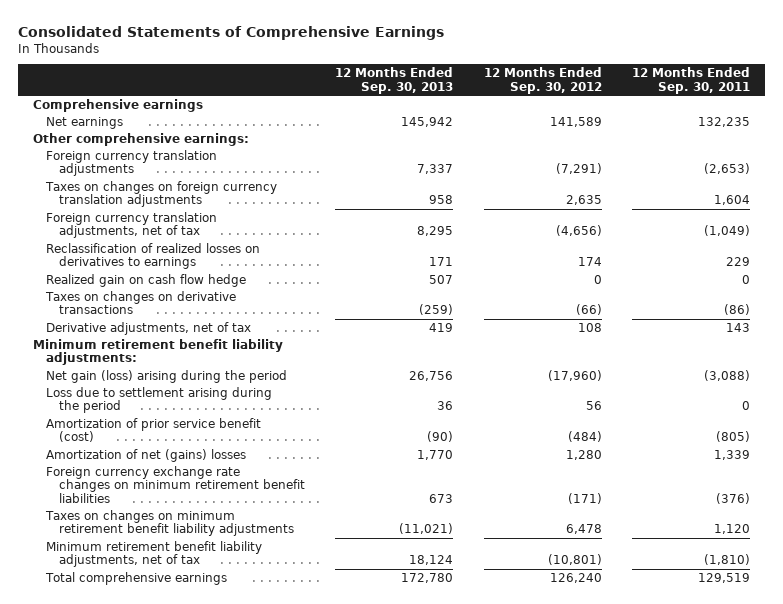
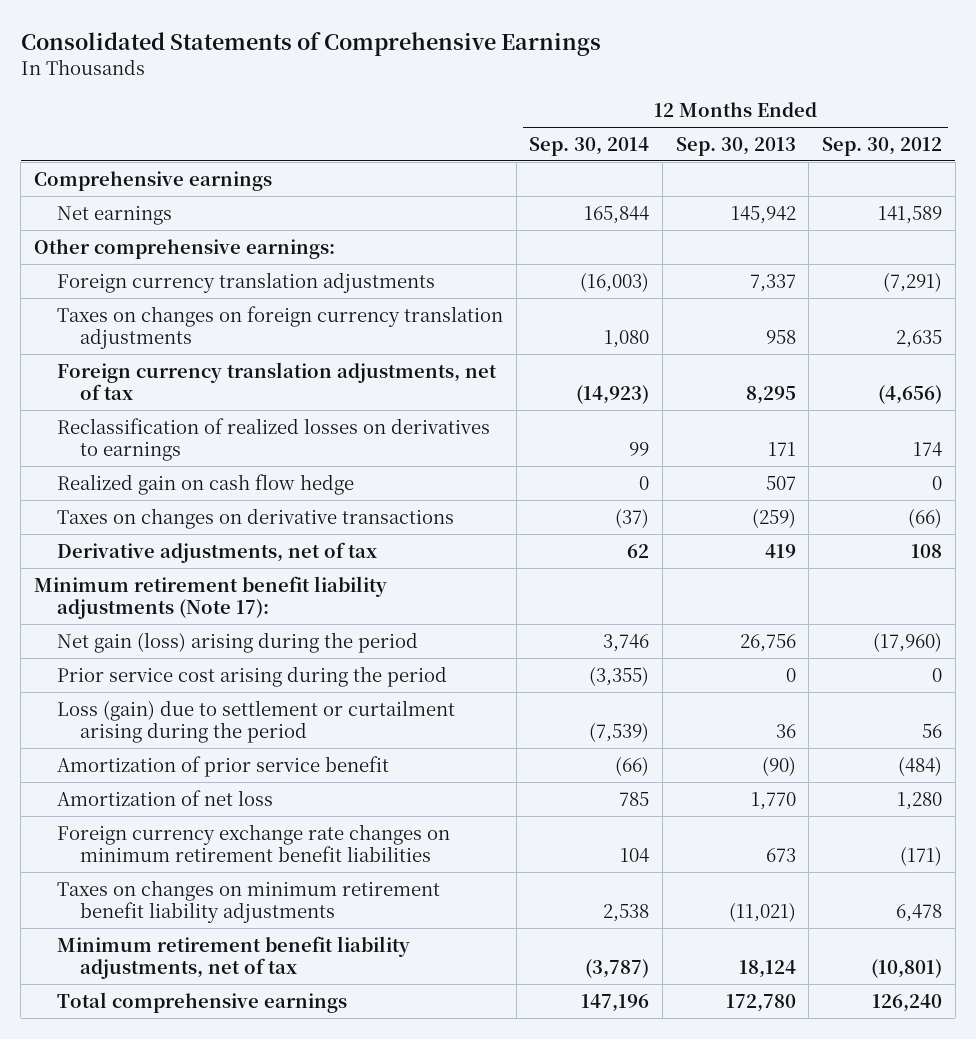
[632,67,751,94] 12 Months Ended Sep. 30, 2011 -> none
none -> [529,136,650,156] Sep. 30, 2014
[33,338,284,366] Minimum retirement benefit liability adjustments: -> [34,575,388,619] Minimum retirement benefit liability adjustments (Note 17):
none -> [57,665,448,687] Prior service cost arising during the period
[46,386,273,414] Loss due to settlement arising during the period -> [57,699,456,743] Loss (gain) due to settlement or curtailment arising during the period
[46,417,262,443] Amortization of prior service benefit (cost) -> [57,755,390,777] Amortization of prior service benefit
[46,448,247,462] Amortization of net (gains) losses -> [57,789,274,806] Amortization of net loss

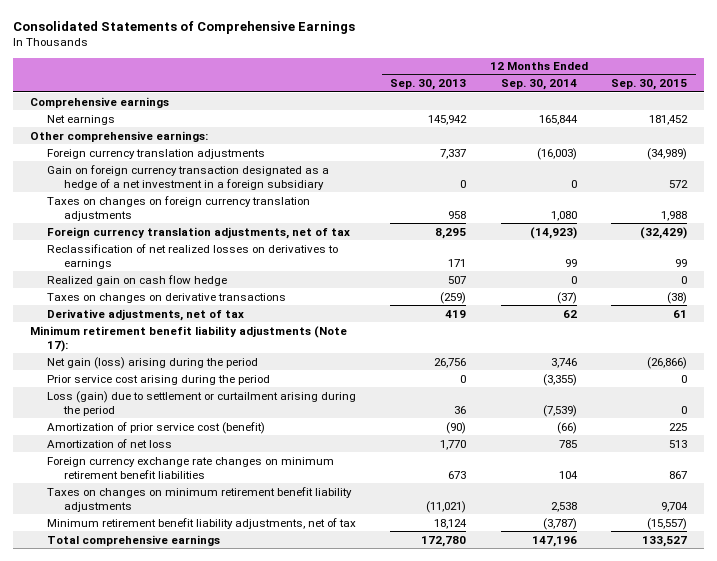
[821,136,942,156] Sep. 30, 2012 -> none
none -> [610,79,687,91] Sep. 30, 2015
none -> [47,164,330,190] Gain on foreign currency transaction designated as a hedge of a net investment in a foreign subsidiary
[57,417,491,461] Reclassification of realized losses on derivatives to earnings -> [47,243,339,269] Reclassification of net realized losses on derivatives to earnings
[57,755,390,777] Amortization of prior service benefit -> [47,421,266,434] Amortization of prior service cost (benefit)

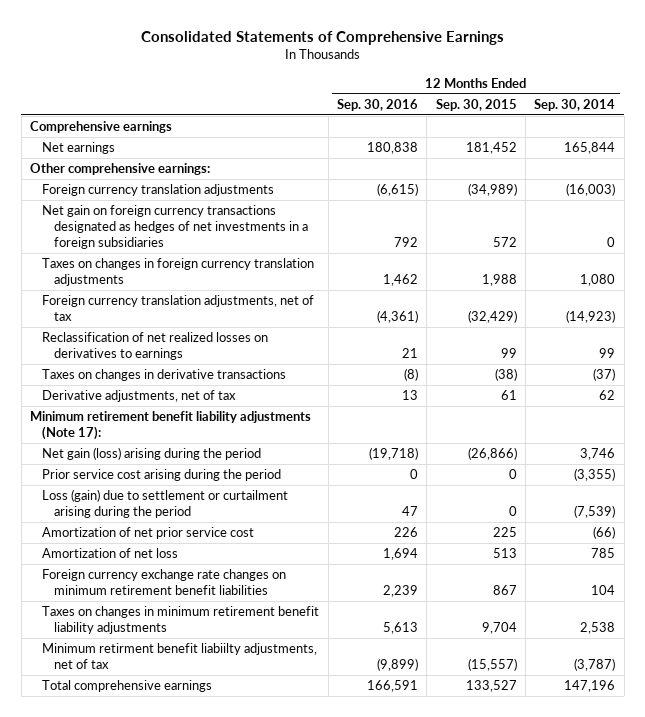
[390,79,467,91] Sep. 30, 2013 -> none
none -> [336,98,418,111] Sep. 30, 2016
[47,164,330,190] Gain on foreign currency transaction designated as a hedge of a net investment in a foreign subsidiary -> [42,205,309,249] Net gain on foreign currency transactions designated as hedges of net investments in a foreign subsidiaries
[47,195,311,221] Taxes on changes on foreign currency translation adjustments -> [42,258,315,287] Taxes on changes in foreign currency translation adjustments
[47,274,228,286] Realized gain on cash flow hedge -> none
[47,292,287,303] Taxes on changes on derivative transactions -> [42,369,287,382] Taxes on changes in derivative transactions
[47,421,266,434] Amortization of prior service cost (benefit) -> [42,527,255,540] Amortization of net prior service cost
[47,486,353,512] Taxes on changes on minimum retirement benefit liability adjustments -> [42,606,320,635] Taxes on changes in minimum retirement benefit liability adjustments
[47,517,357,529] Minimum retirement benefit liability adjustments, net of tax -> [42,643,318,670] Minimum retirment benefit liabiilty adjustments, net of tax

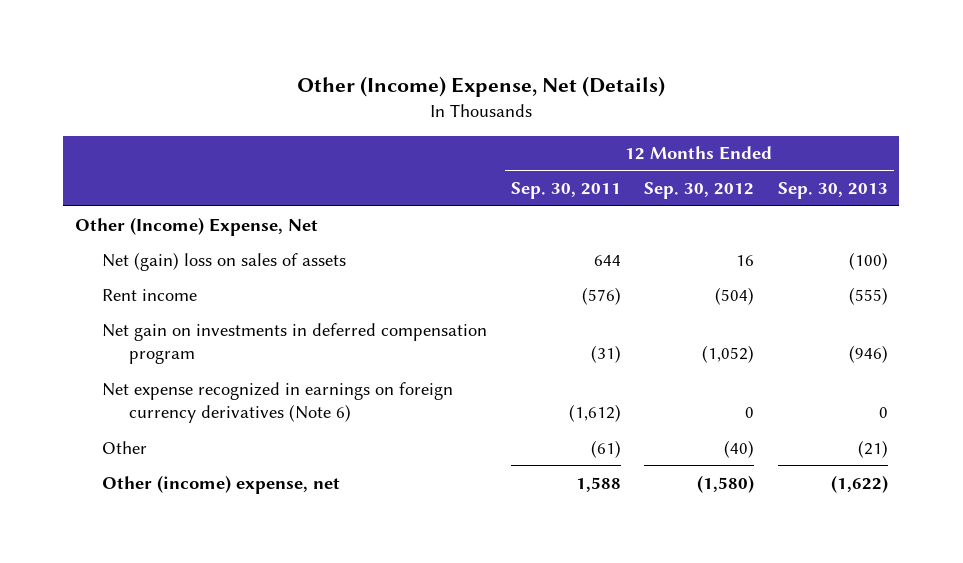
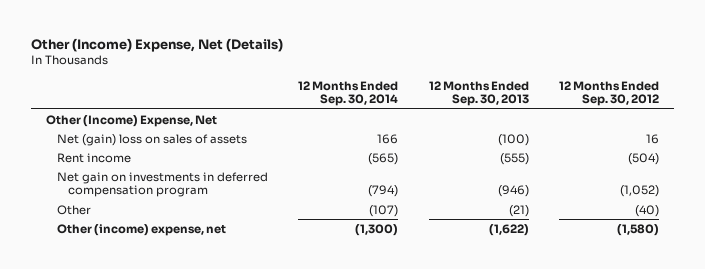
[510,182,621,200] Sep. 30, 2011 -> none
none -> [298,80,399,107] 12 Months Ended Sep. 30, 2014
[102,381,454,424] Net expense recognized in earnings on foreign currency derivatives (Note 6) -> none

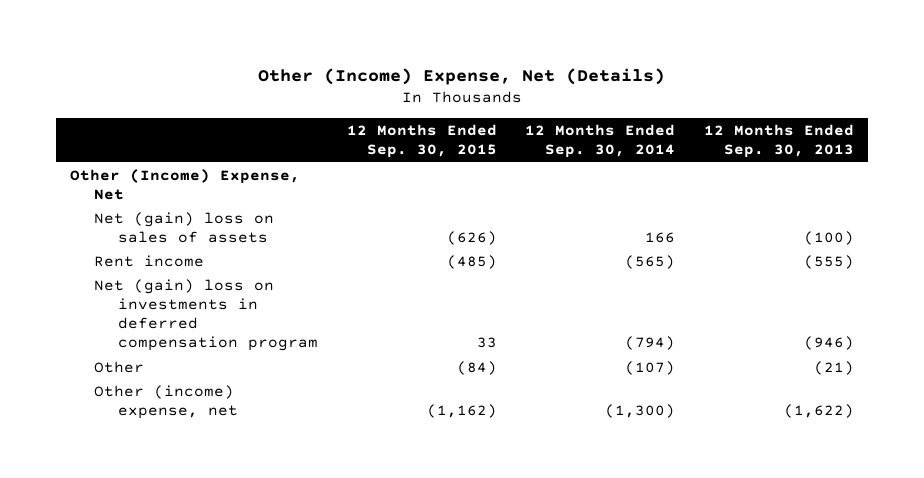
[558,80,659,107] 12 Months Ended Sep. 30, 2012 -> none
none -> [346,124,497,159] 12 Months Ended Sep. 30, 2015
[57,171,269,198] Net gain on investments in deferred compensation program -> [94,278,319,352] Net (gain) loss on investments in deferred compensation program

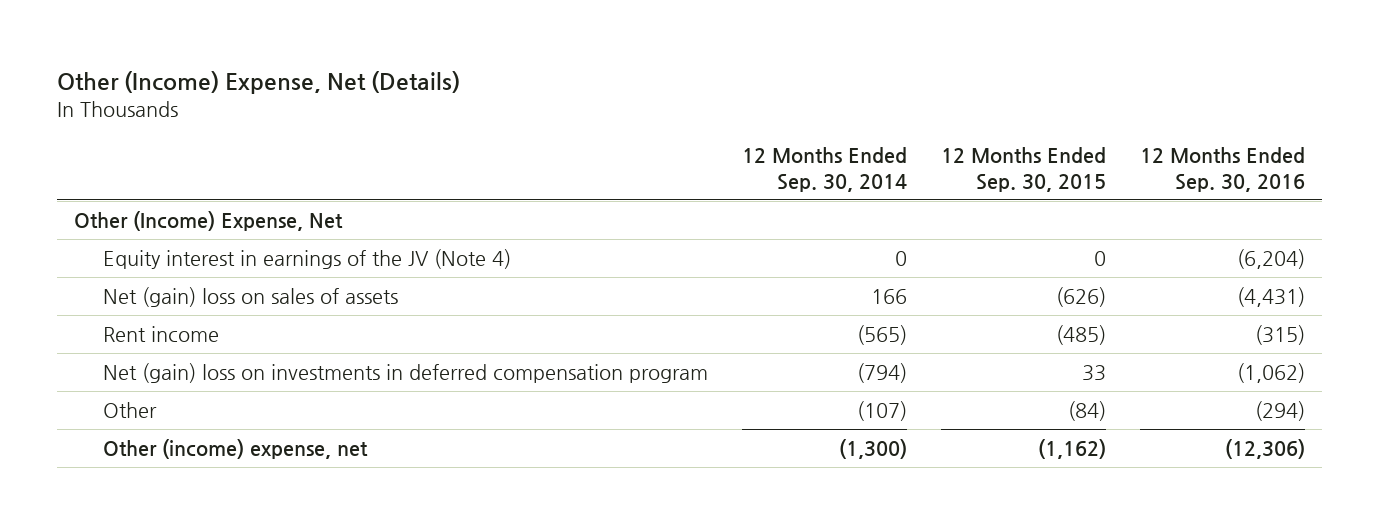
[703,124,854,159] 12 Months Ended Sep. 30, 2013 -> none
none -> [1140,147,1306,192] 12 Months Ended Sep. 30, 2016
none -> [102,249,511,270] Equity interest in earnings of the JV (Note 4)

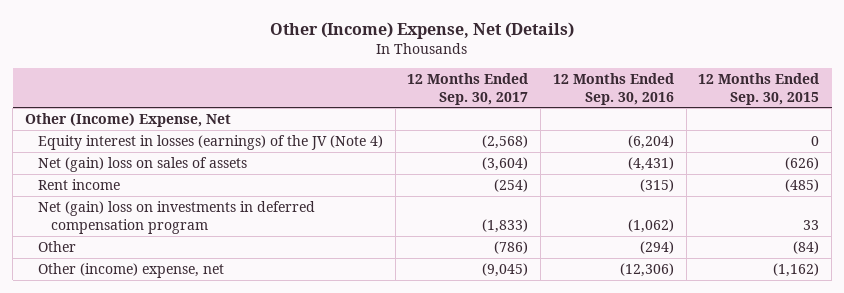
[741,147,907,192] 12 Months Ended Sep. 30, 2014 -> none
none -> [407,72,529,105] 12 Months Ended Sep. 30, 2017
[102,249,511,270] Equity interest in earnings of the JV (Note 4) -> [37,135,383,151] Equity interest in losses (earnings) of the JV (Note 4)

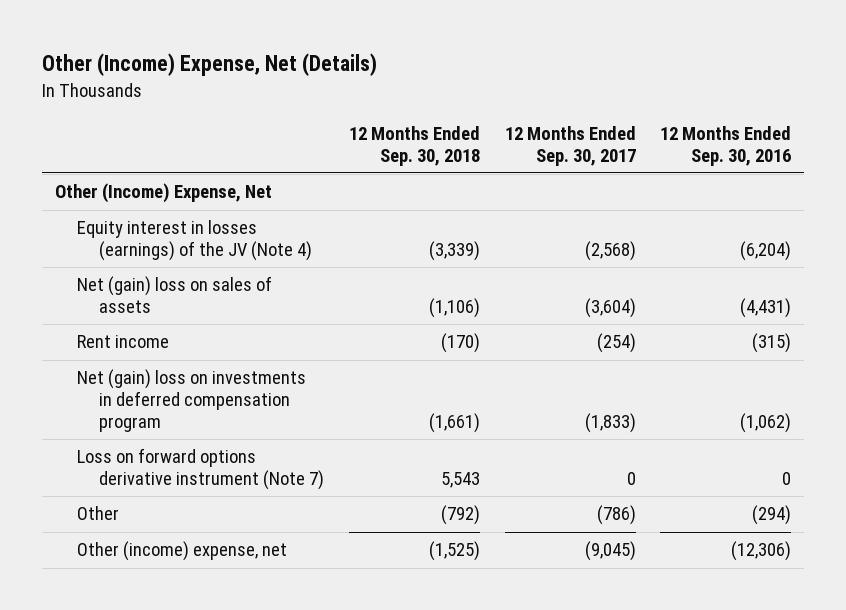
[698,72,820,105] 12 Months Ended Sep. 30, 2015 -> none
none -> [348,125,480,166] 12 Months Ended Sep. 30, 2018
none -> [76,448,325,491] Loss on forward options derivative instrument (Note 7)

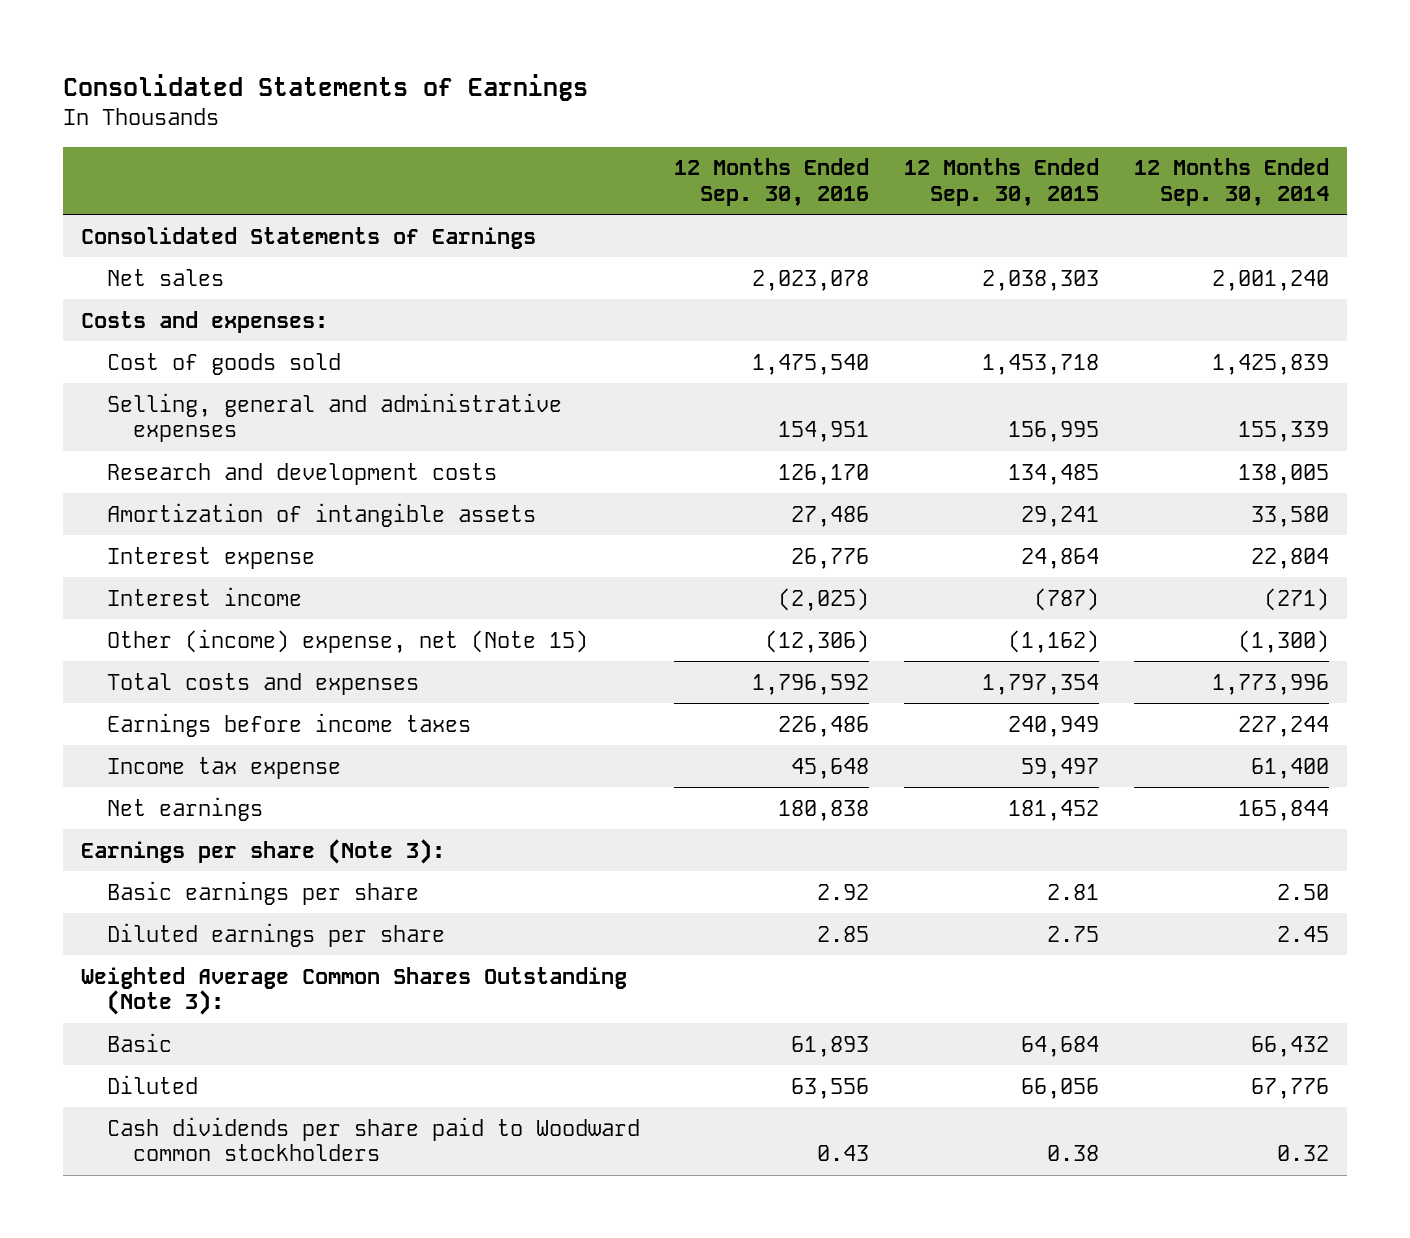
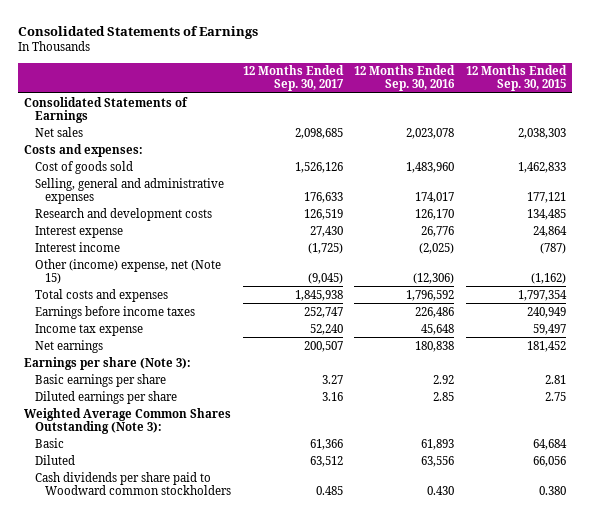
[1134,158,1330,206] 12 Months Ended Sep. 30, 2014 -> none
none -> [242,65,344,92] 12 Months Ended Sep. 30, 2017
[752,353,870,375] 1,475,540 -> [406,161,455,173] 1,483,960
[982,353,1100,375] 1,453,718 -> [518,161,567,173] 1,462,833
[778,420,870,442] 154,951 -> [415,191,455,203] 174,017
[1008,420,1100,442] 156,995 -> [527,191,567,203] 177,121
[106,502,536,527] Amortization of intangible assets -> none
[817,1144,870,1161] 0.43 -> [427,485,455,495] 0.430
[1047,1144,1100,1161] 0.38 -> [539,485,567,495] 0.380

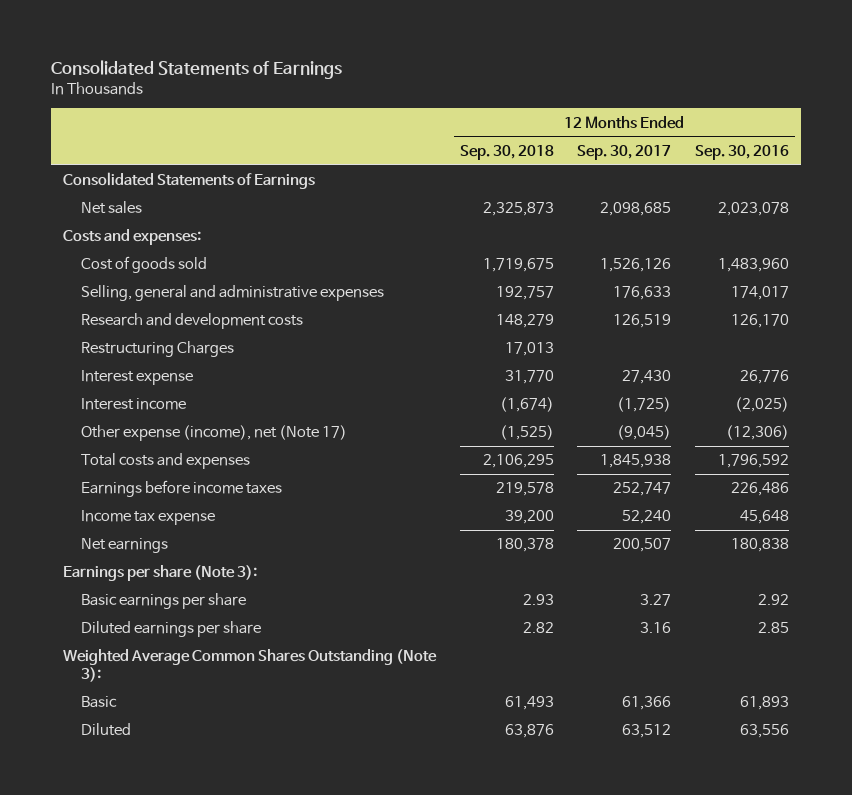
[466,65,568,92] 12 Months Ended Sep. 30, 2015 -> none
none -> [459,144,554,160] Sep. 30, 2018
none -> [81,341,235,358] Restructuring Charges
[34,258,221,284] Other (income) expense, net (Note 15) -> [81,425,348,442] Other expense (income), net (Note 17)
[34,471,231,495] Cash dividends per share paid to Woodward common stockholders -> none

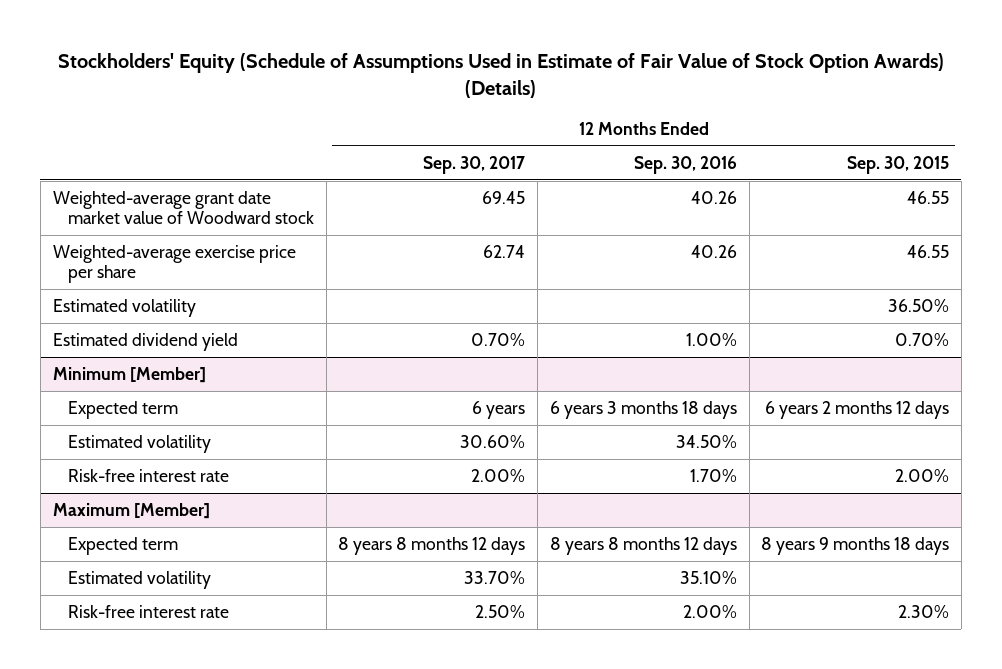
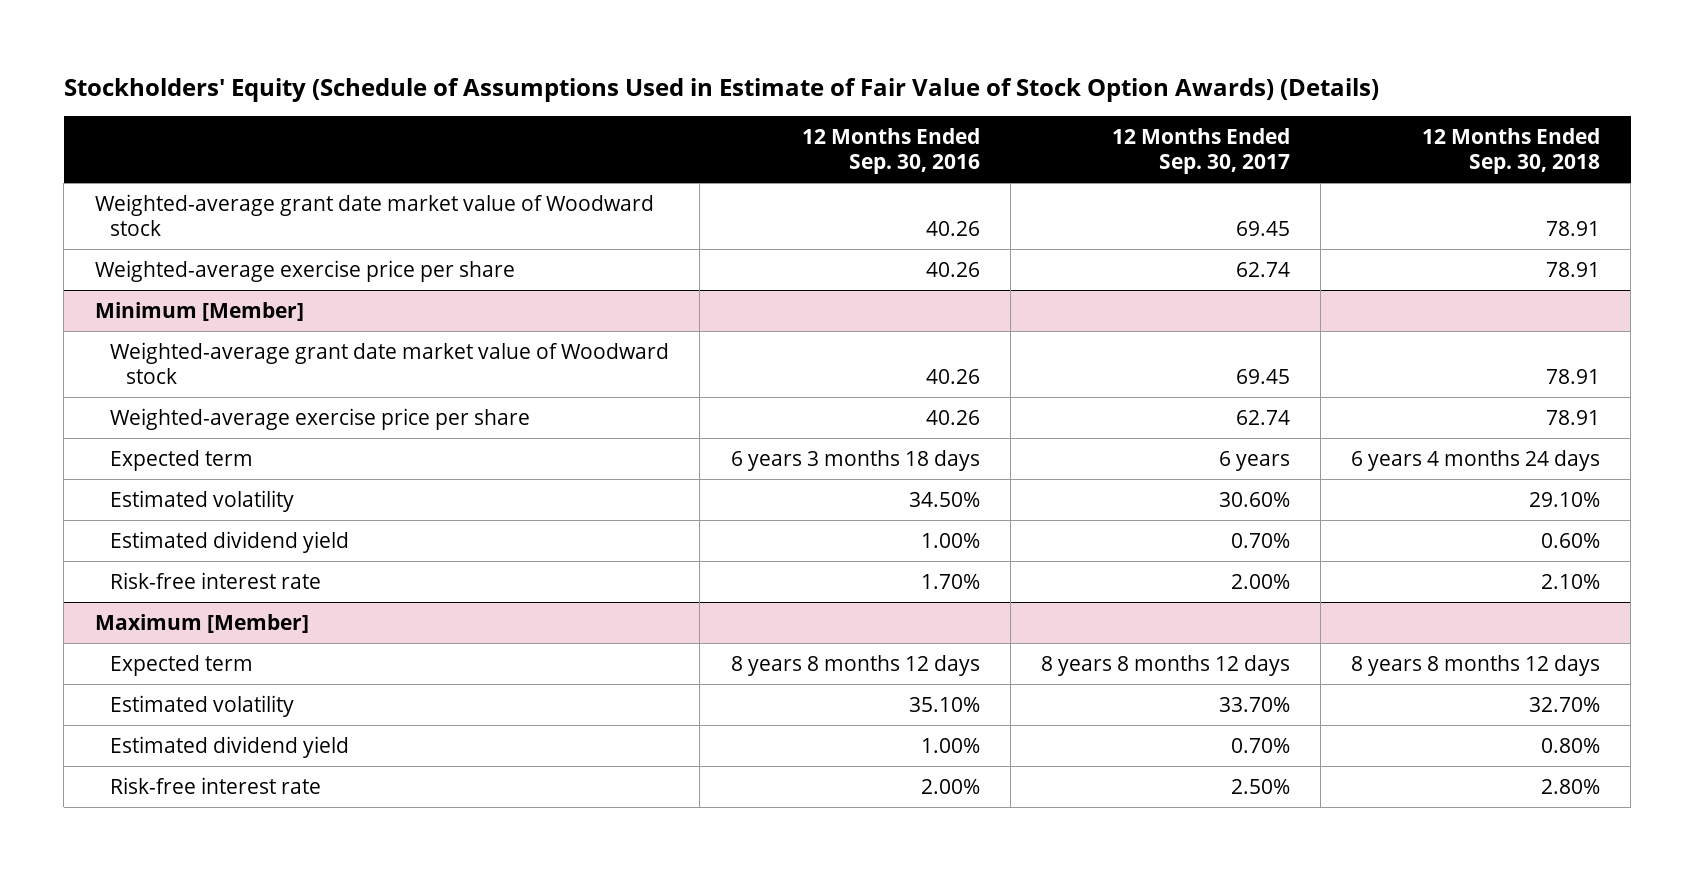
[847,155,950,174] Sep. 30, 2015 -> none
none -> [1422,127,1601,175] 12 Months Ended Sep. 30, 2018
[52,299,196,318] Estimated volatility -> none
[52,333,238,352] Estimated dividend yield -> none
none -> [110,341,670,384] Weighted-average grant date market value of Woodward stock
none -> [110,407,531,430] Weighted-average exercise price per share
none -> [110,530,350,553] Estimated dividend yield
none -> [110,735,350,758] Estimated dividend yield

